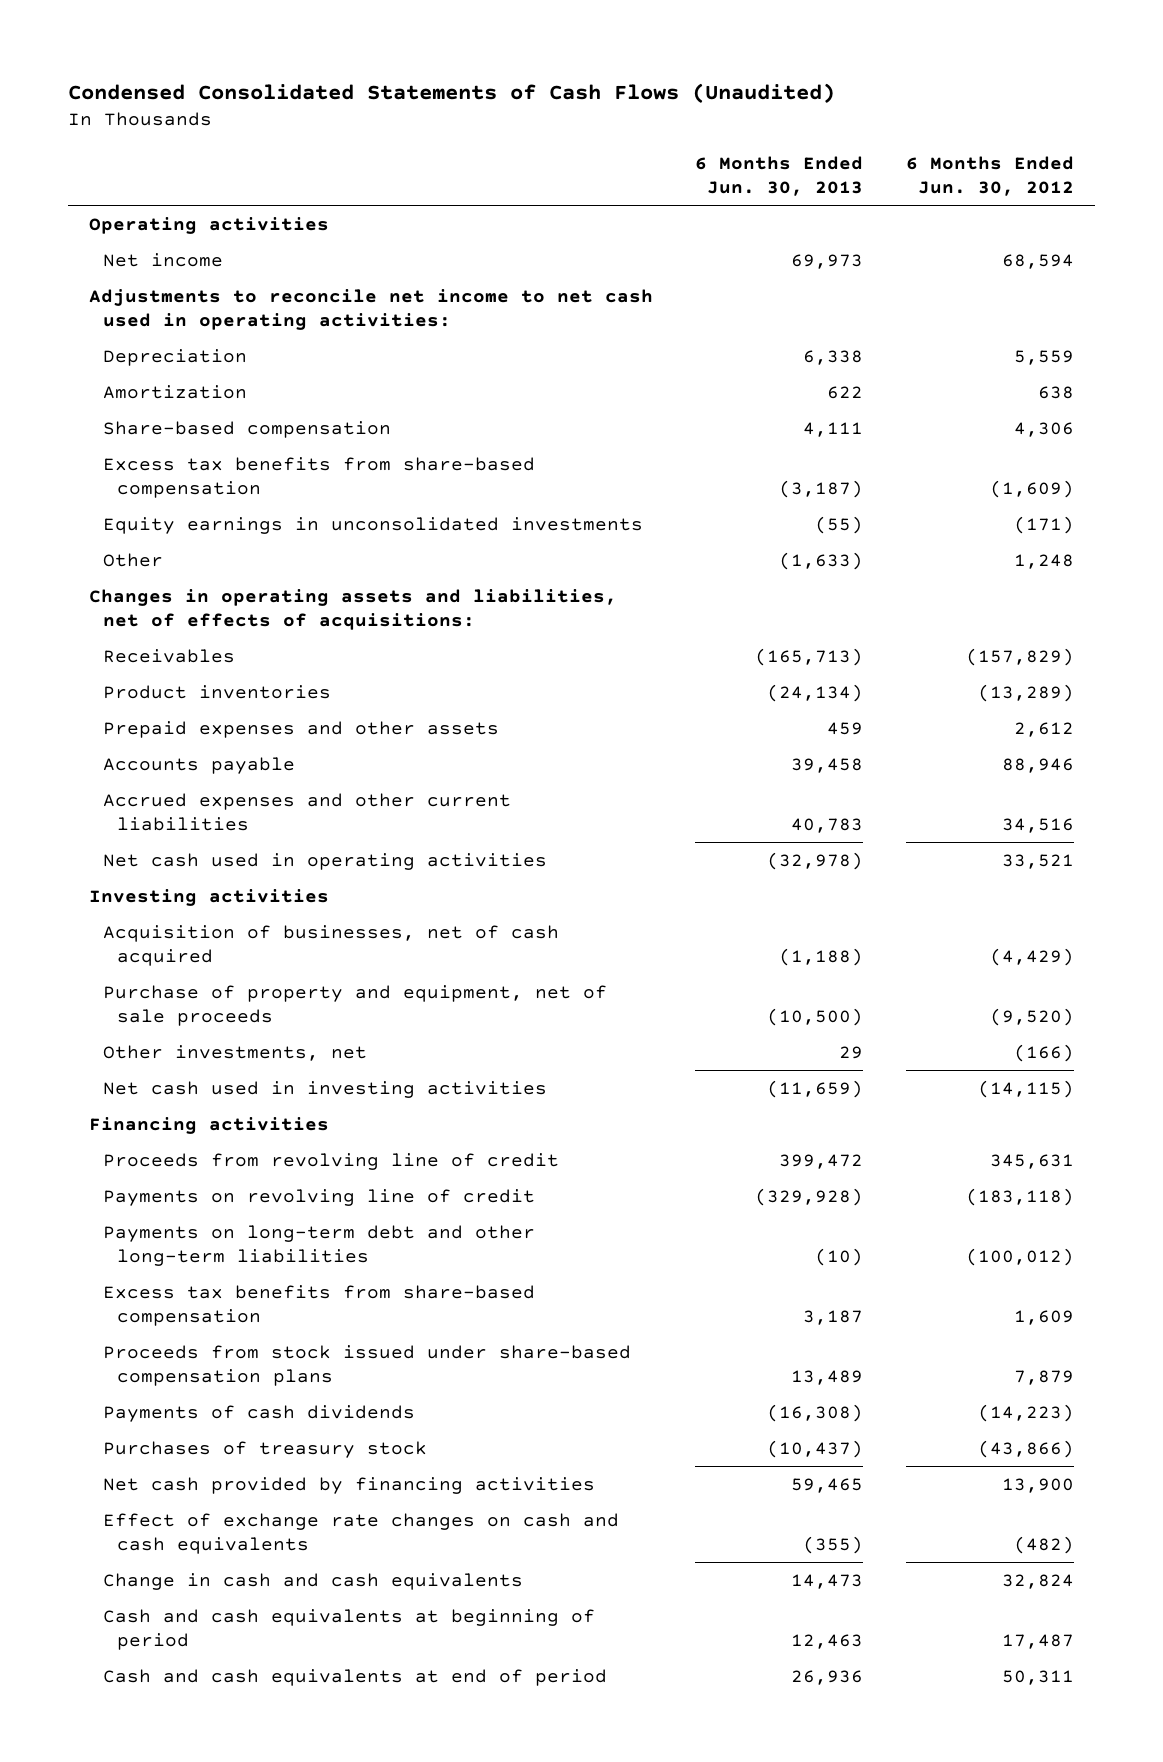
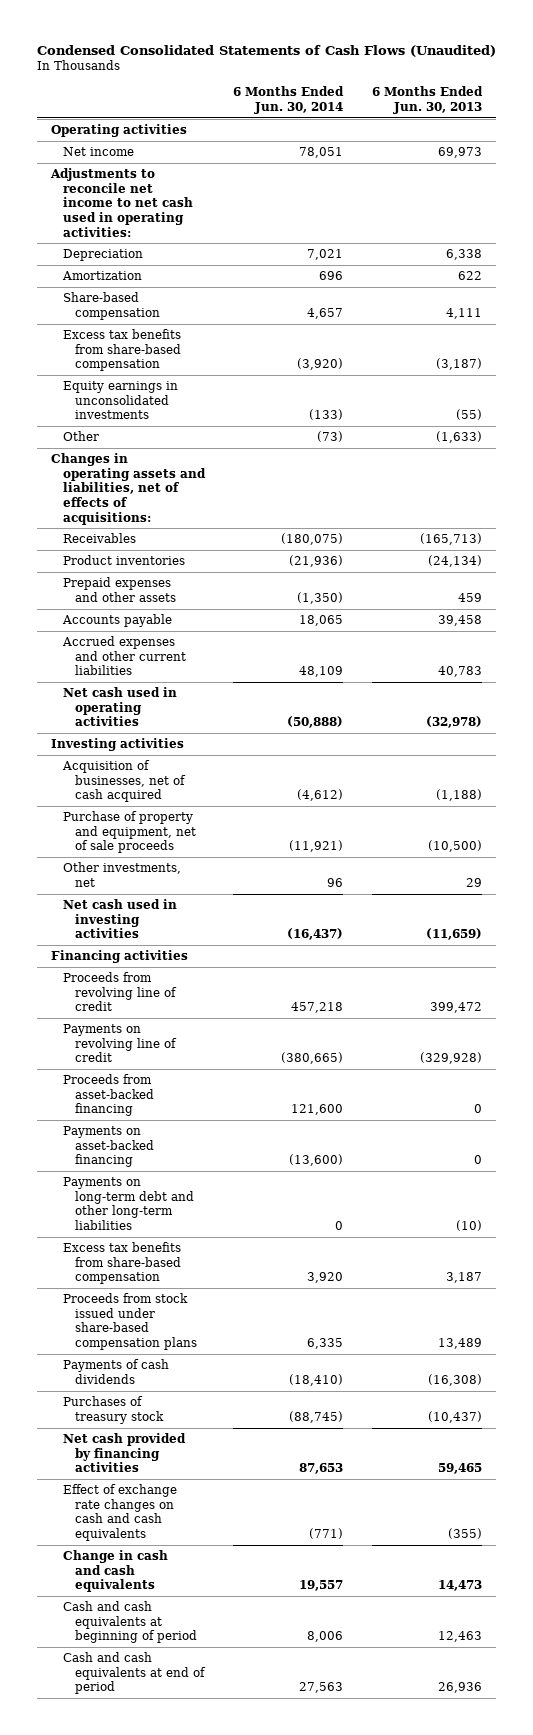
[905,155,1074,196] 6 Months Ended Jun. 30, 2012 -> none
none -> [233,86,345,115] 6 Months Ended Jun. 30, 2014
none -> [62,1074,154,1117] Proceeds from asset-backed financing
none -> [62,1126,154,1168] Payments on asset-backed financing

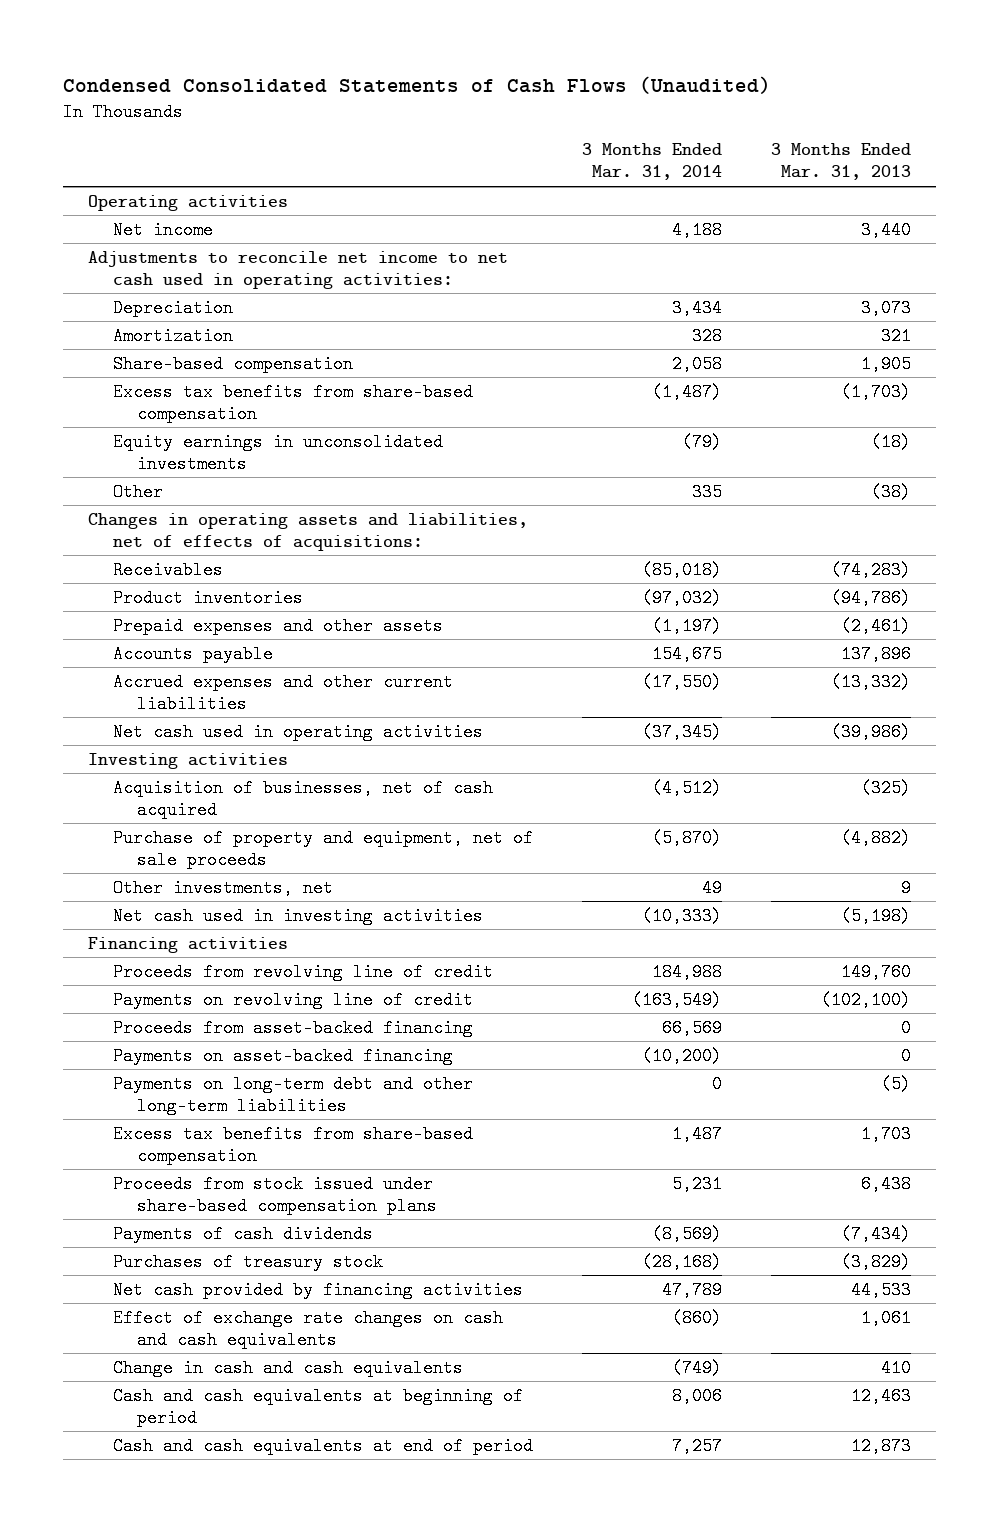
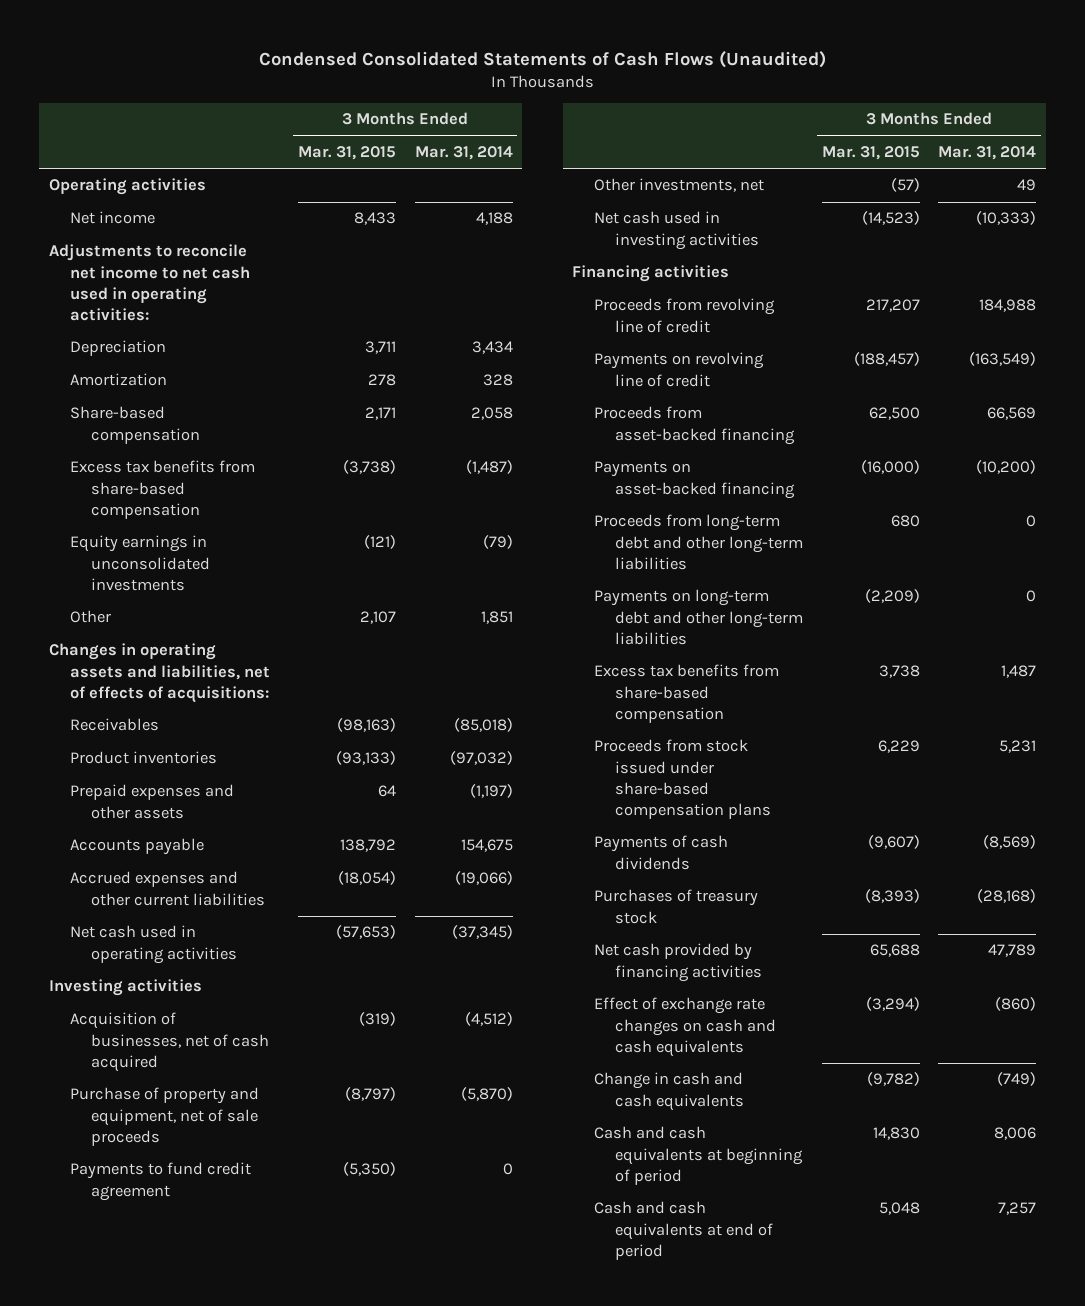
[771,143,912,181] 3 Months Ended Mar. 31, 2013 -> none
none -> [298,145,397,160] Mar. 31, 2015
[691,482,722,501] 335 -> [480,611,513,625] 1,851
[641,672,722,691] (17,550) -> [454,871,513,886] (19,066)
none -> [70,1162,252,1201] Payments to fund credit agreement
none -> [593,514,803,570] Proceeds from long-term debt and other long-term liabilities

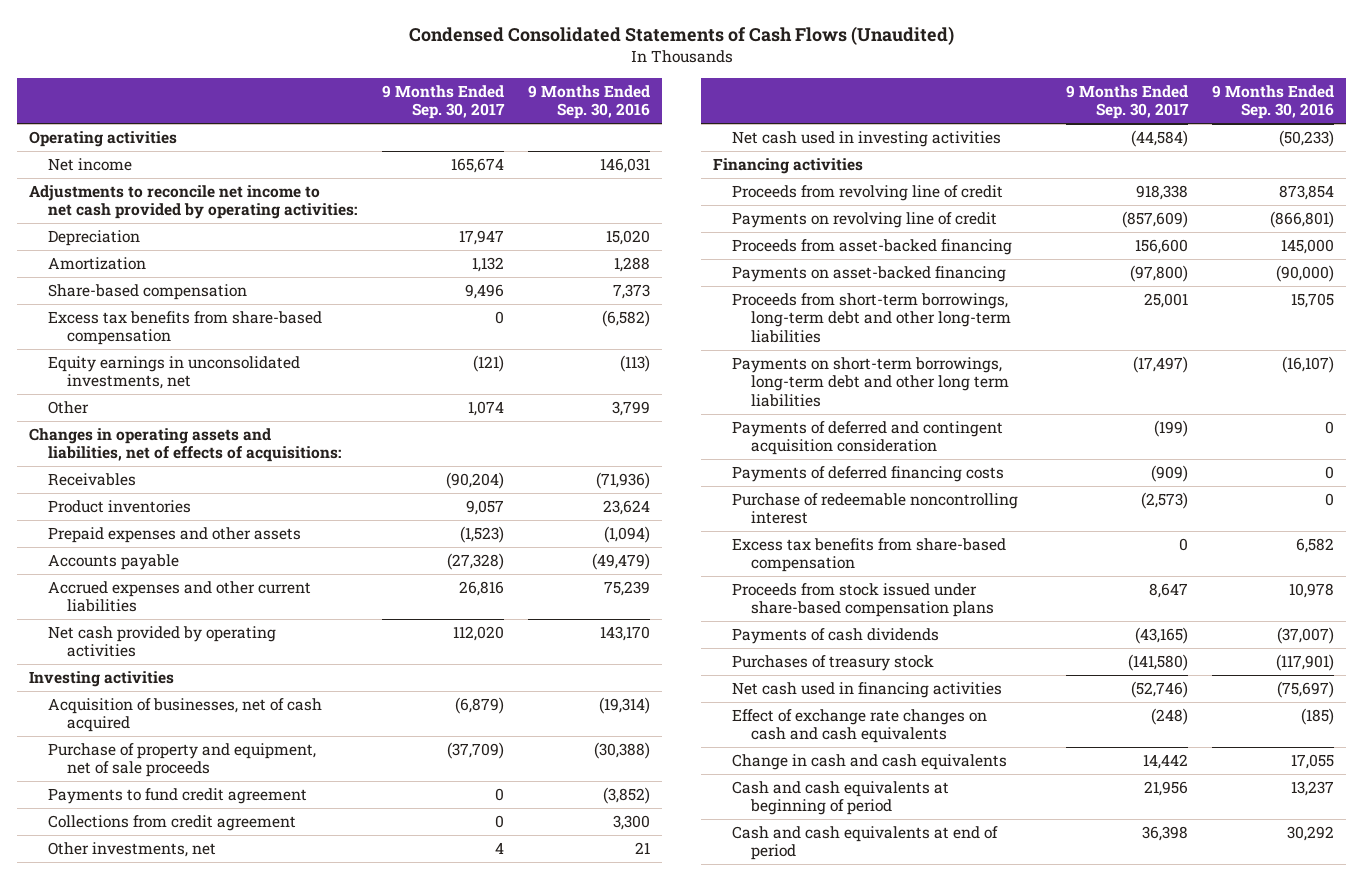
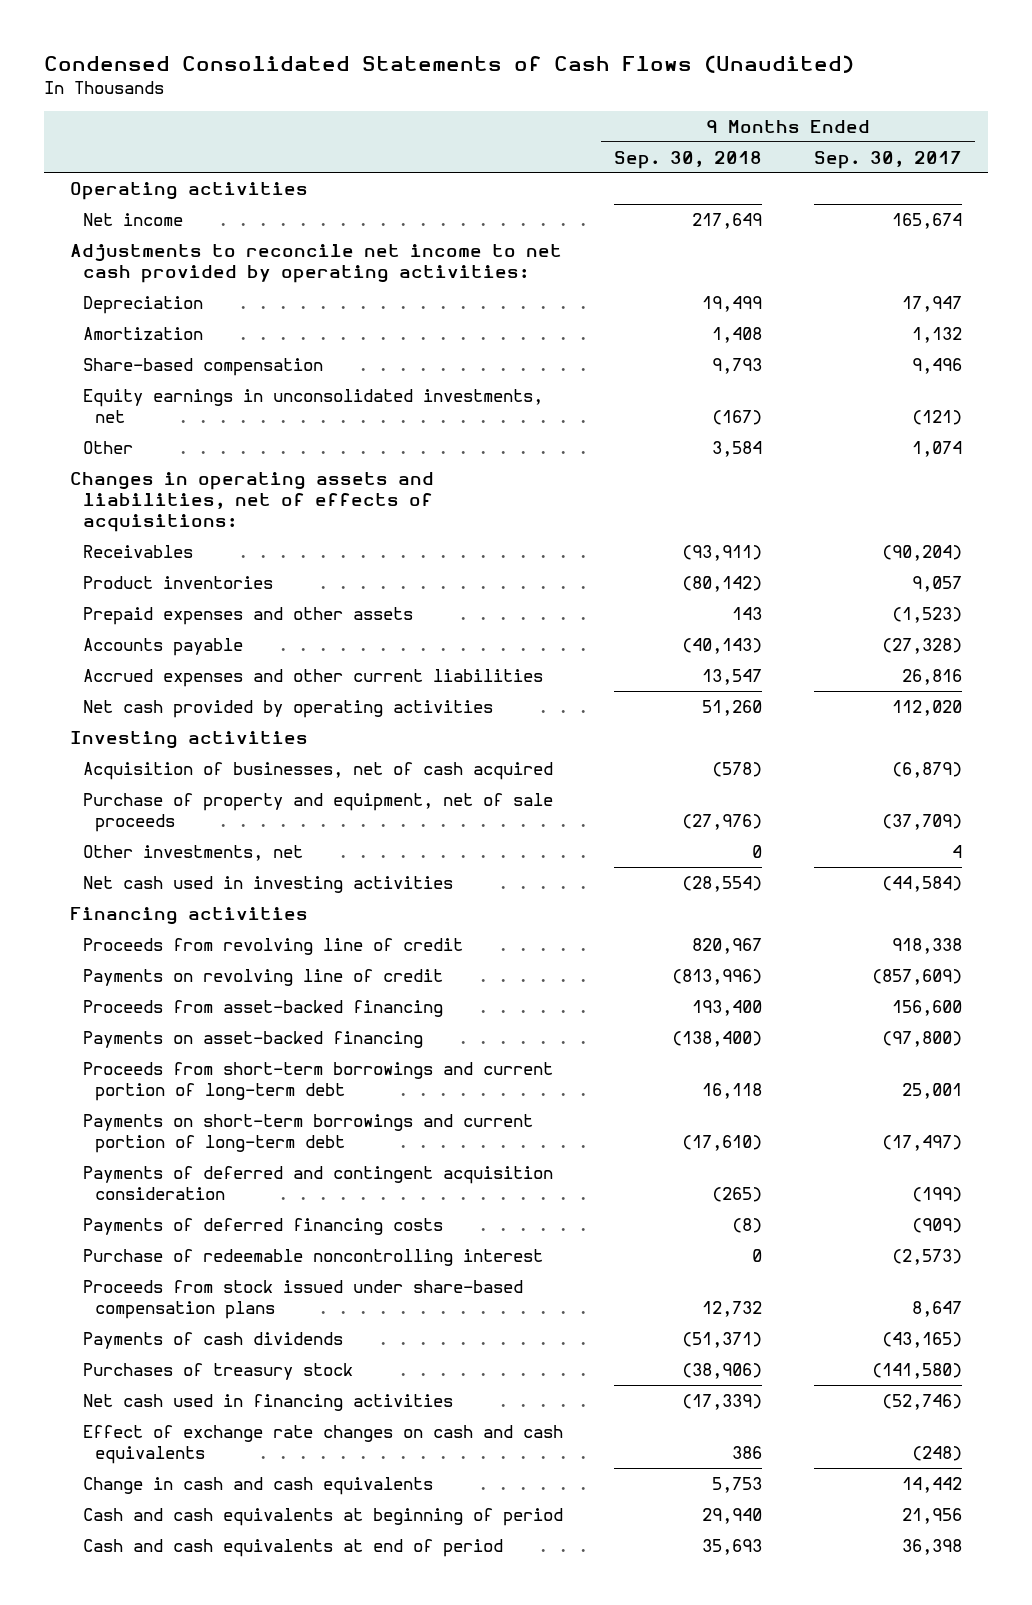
[527,84,650,120] 9 Months Ended Sep. 30, 2016 -> none
none -> [614,150,763,169] Sep. 30, 2018
[48,311,323,346] Excess tax benefits from share-based compensation -> none
[48,788,308,805] Payments to fund credit agreement -> none
[48,815,297,832] Collections from credit agreement -> none
[732,293,1012,343] Proceeds from short-term borrowings, long-term debt and other long-term liabilities -> [82,1061,553,1101] Proceeds from short-term borrowings and current portion of long-term debt
[732,357,1010,407] Payments on short-term borrowings, long-term debt and other long term liabilities -> [82,1113,533,1153] Payments on short-term borrowings and current portion of long-term debt
[732,538,1007,573] Excess tax benefits from share-based compensation -> none

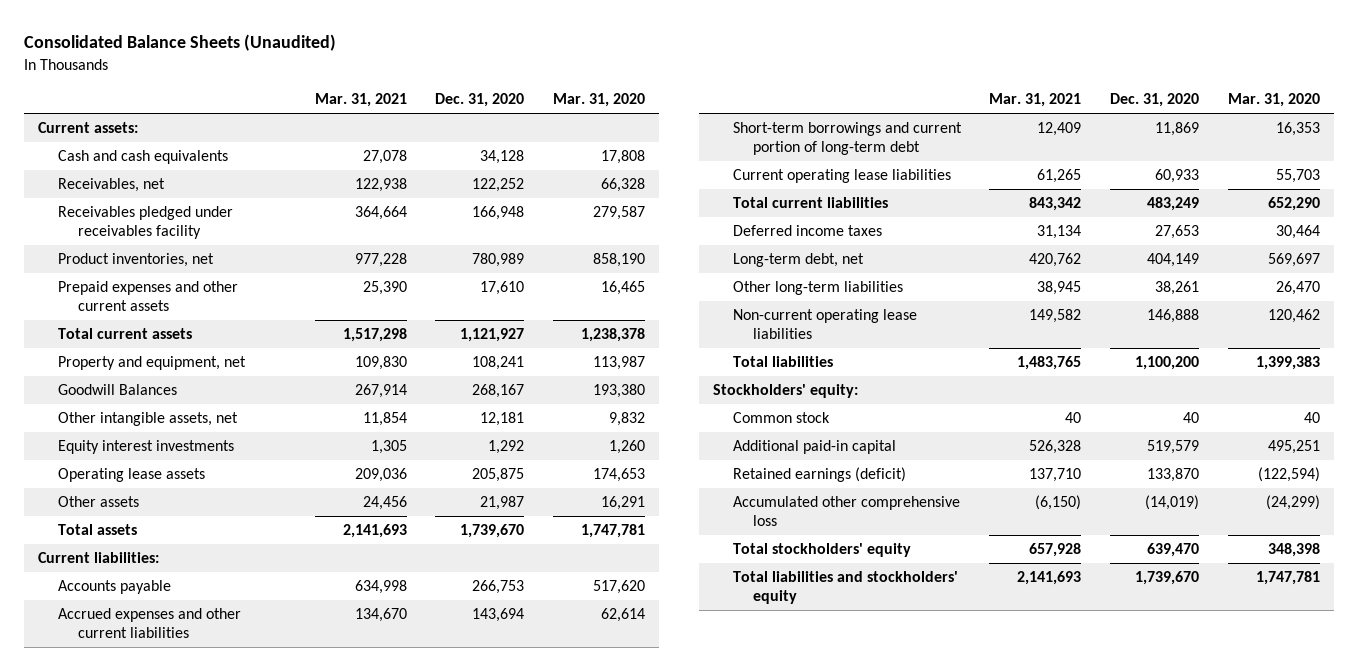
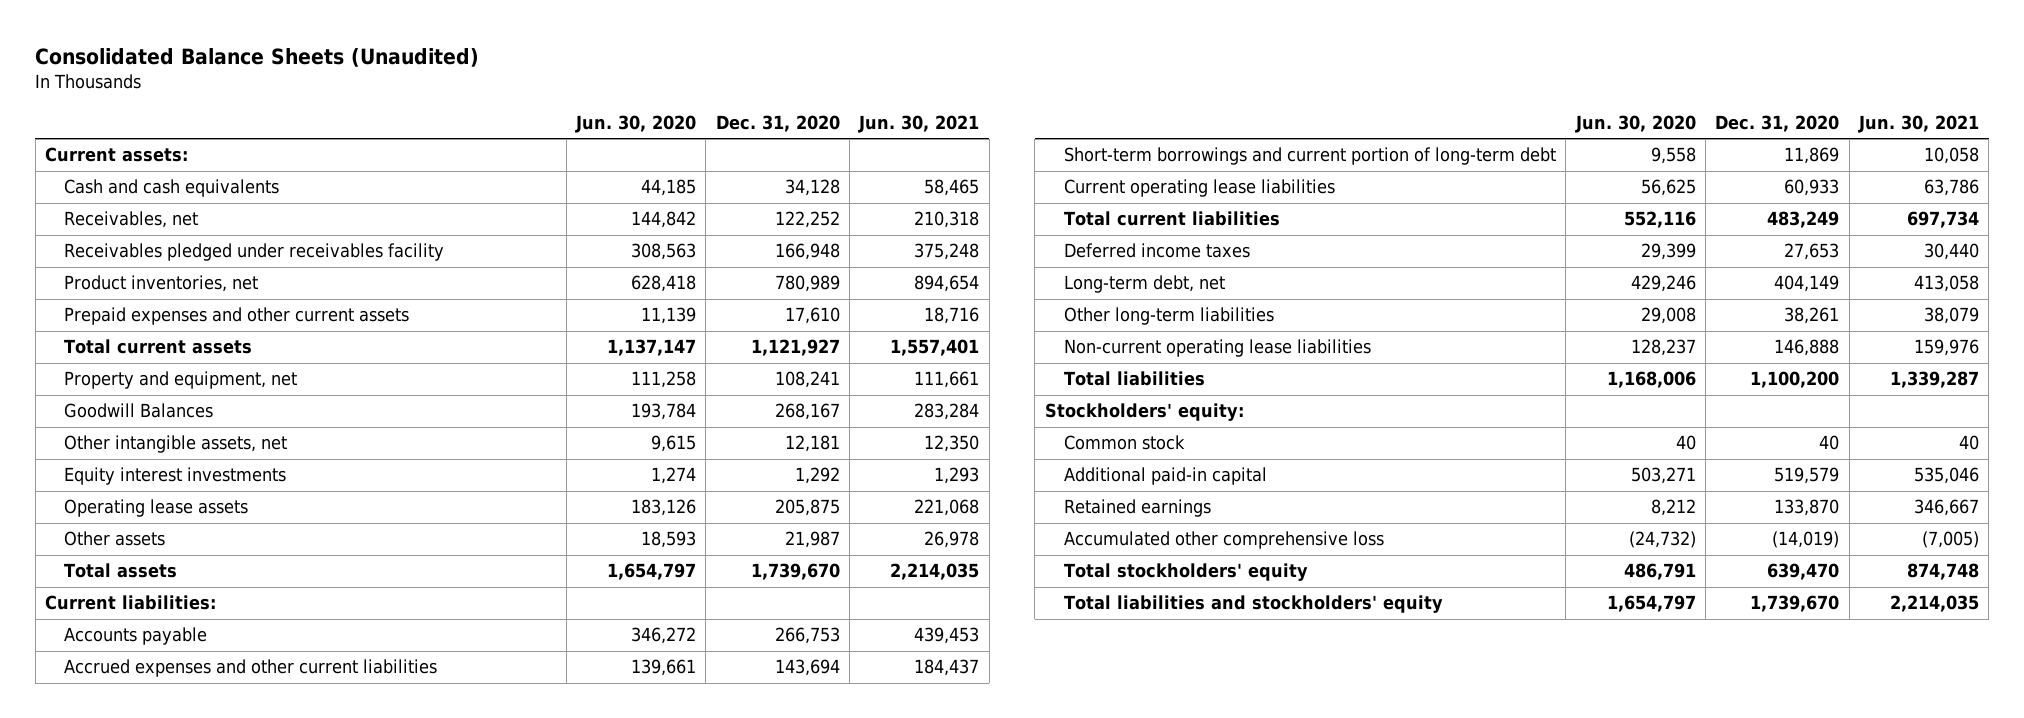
[314,93,407,108] Mar. 31, 2021 -> none
[552,93,645,108] Mar. 31, 2020 -> none
none -> [575,115,697,134] Jun. 30, 2020
none -> [858,115,980,134] Jun. 30, 2021
[732,467,906,483] Retained earnings (deficit) -> [1063,499,1211,518] Retained earnings

